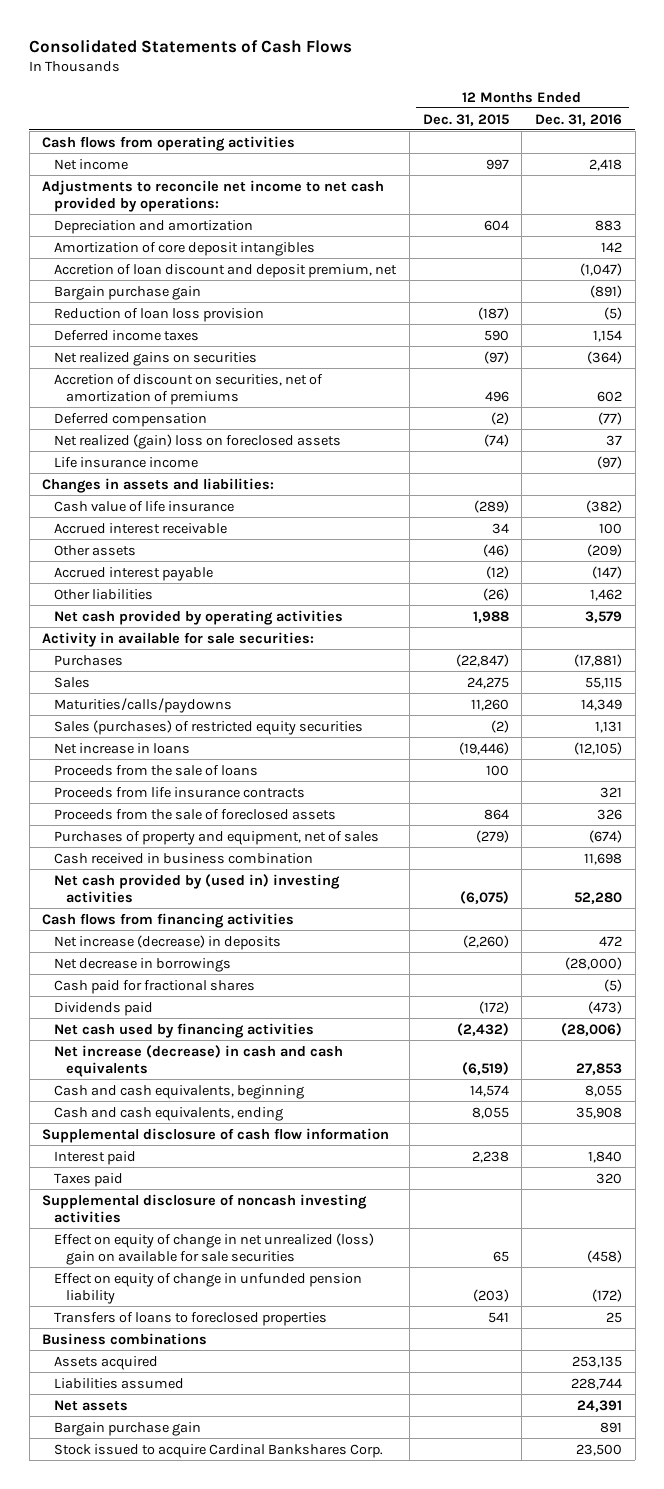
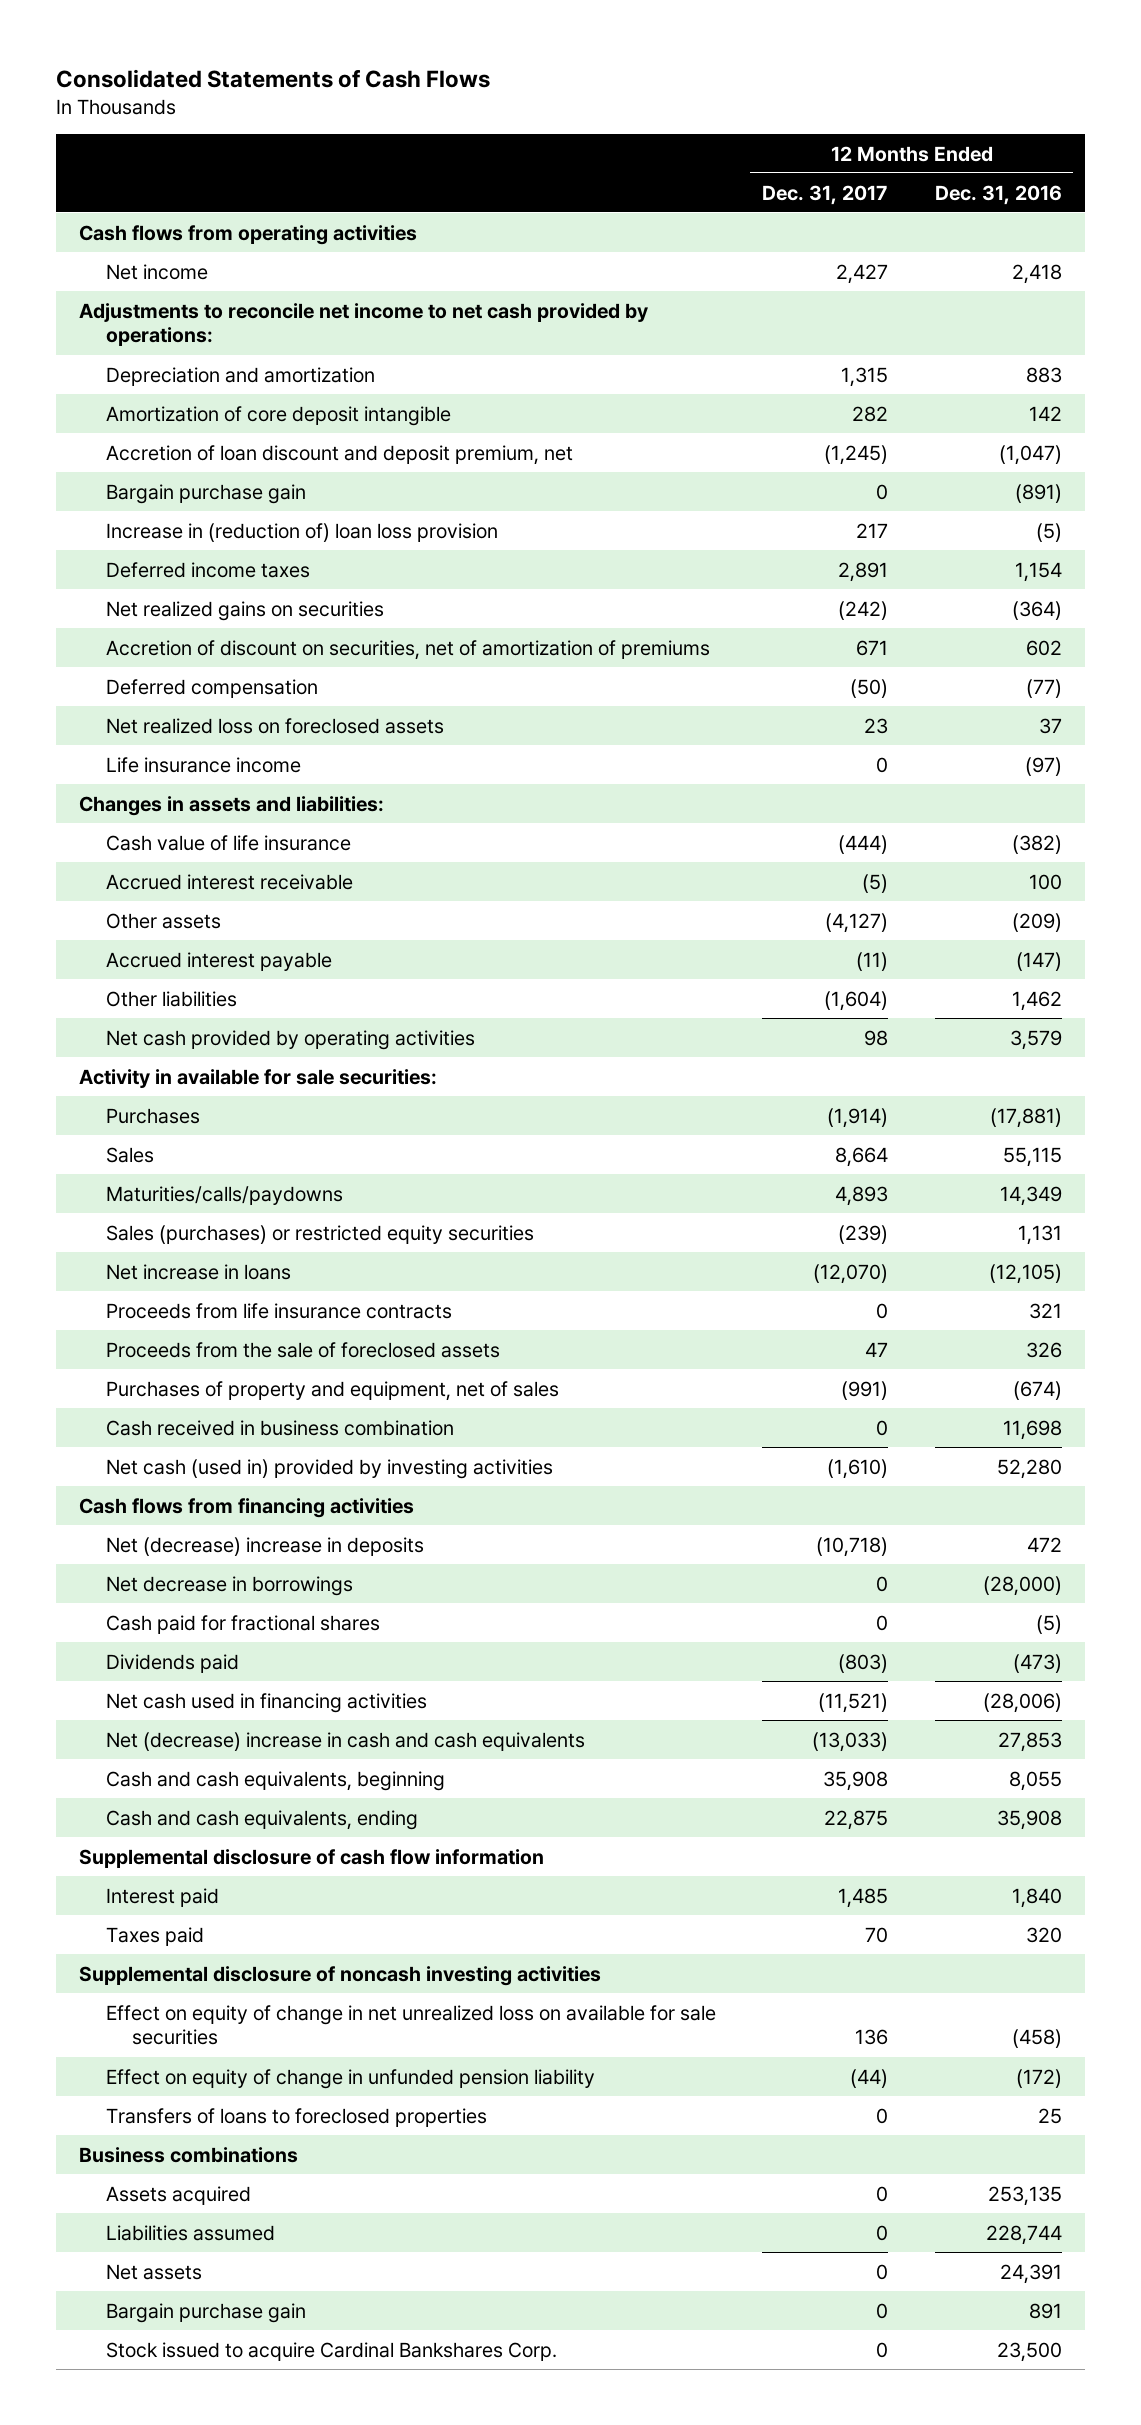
[422,113,509,126] Dec. 31, 2015 -> none
none -> [762,184,889,205] Dec. 31, 2017
[54,241,316,256] Amortization of core deposit intangibles -> [105,405,451,426] Amortization of core deposit intangible
[54,307,265,322] Reduction of loan loss provision -> [105,522,498,542] Increase in (reduction of) loan loss provision
[54,433,342,449] Net realized (gain) loss on foreclosed assets -> [105,717,444,734] Net realized loss on foreclosed assets
[54,719,364,735] Sales (purchases) of restricted equity securities -> [105,1224,534,1244] Sales (purchases) or restricted equity securities
[54,764,259,776] Proceeds from the sale of loans -> none
[54,873,341,903] Net cash provided by (used in) investing activities -> [105,1458,553,1479] Net cash (used in) provided by investing activities
[54,934,282,950] Net increase (decrease) in deposits -> [105,1536,424,1556] Net (decrease) increase in deposits
[54,1022,315,1038] Net cash used by financing activities -> [105,1692,427,1713] Net cash used in financing activities
[54,1044,344,1077] Net increase (decrease) in cash and cash equivalents -> [105,1731,585,1751] Net (decrease) increase in cash and cash equivalents
[54,1232,375,1265] Effect on equity of change in net unrealized (loss) gain on available for sale securities -> [105,2004,716,2046] Effect on equity of change in net unrealized loss on available for sale securities

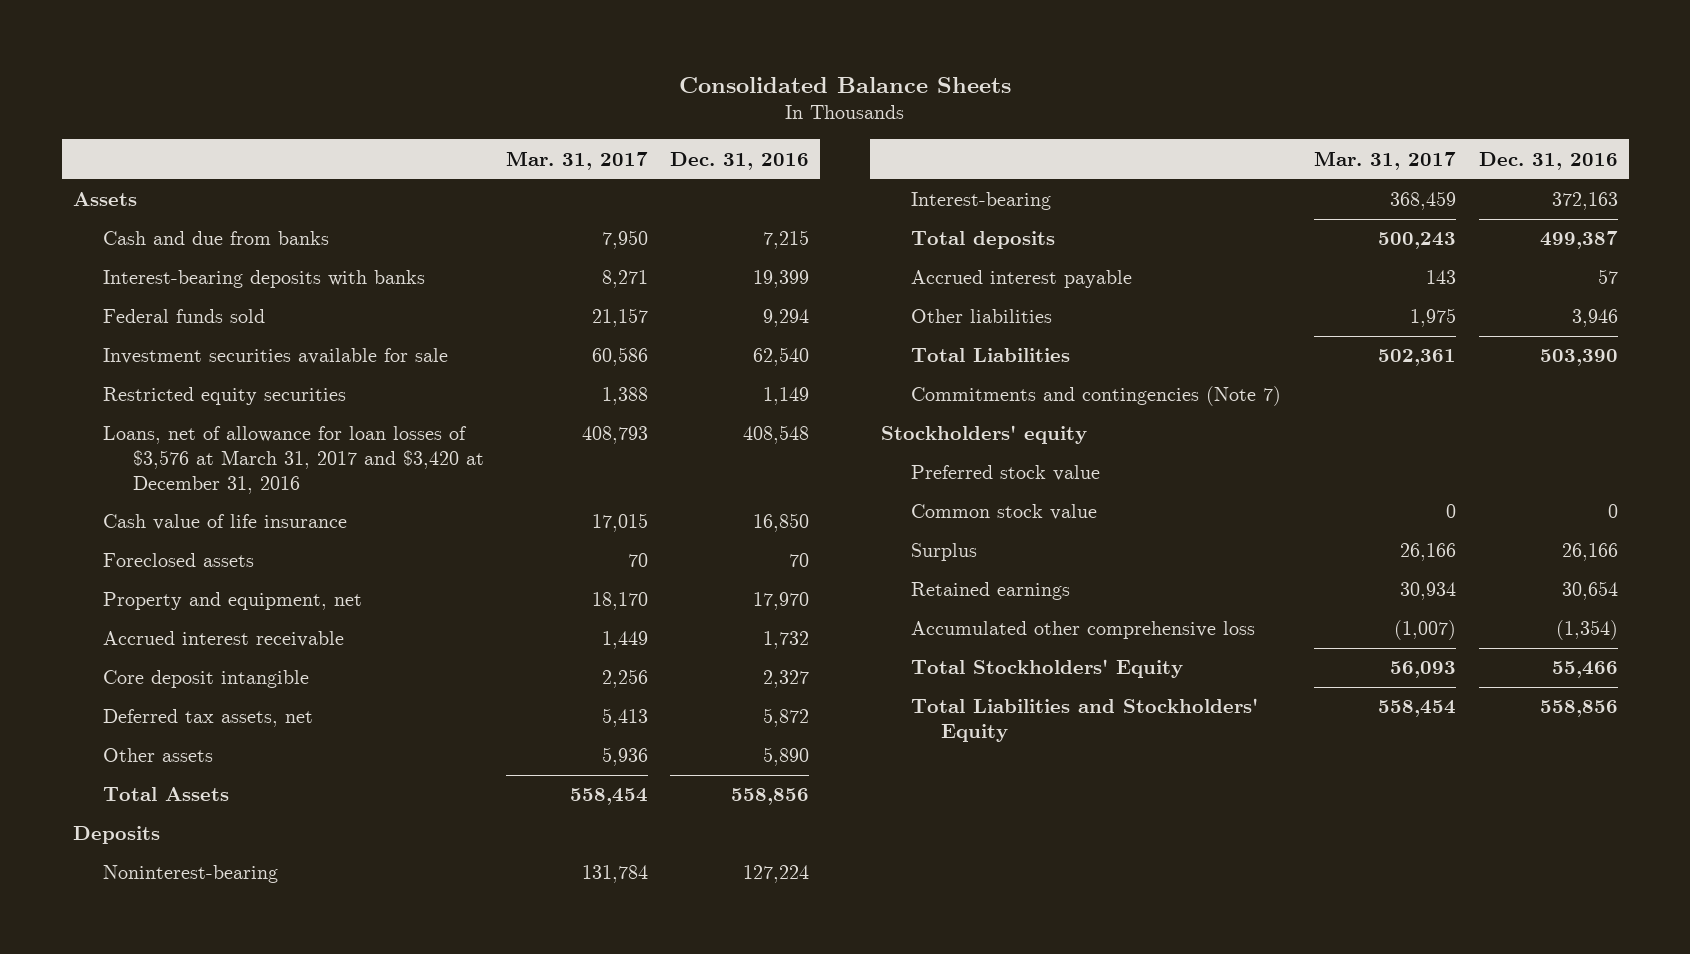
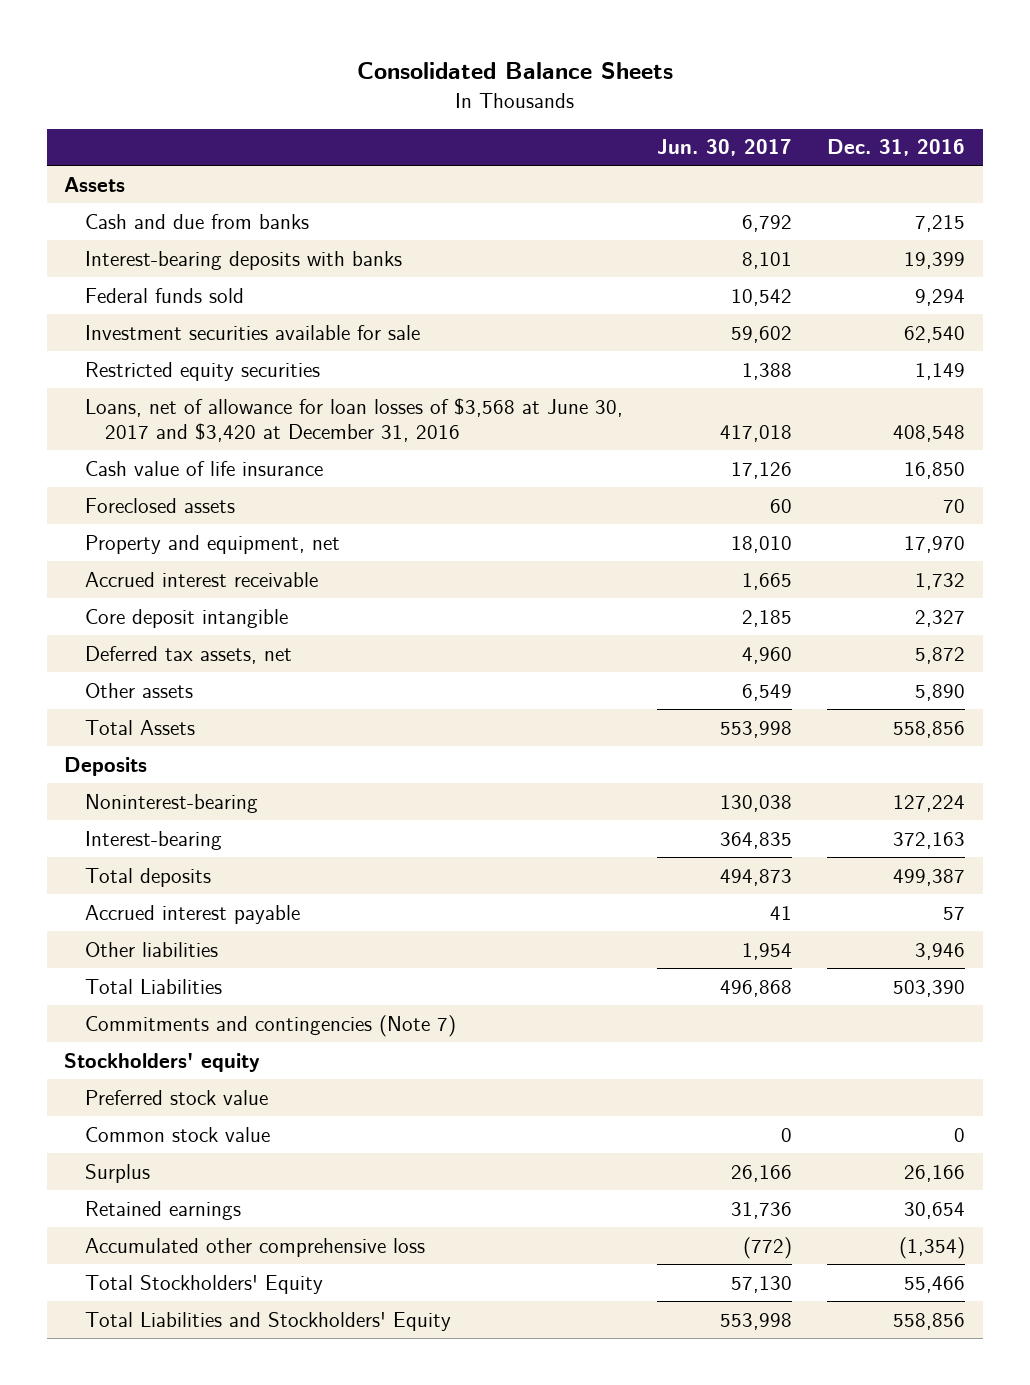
[506,150,649,170] Mar. 31, 2017 -> none
none -> [657,139,793,157] Jun. 30, 2017
[103,426,485,494] Loans, net of allowance for loan losses of $3,576 at March 31, 2017 and $3,420 at December 31, 2016 -> [84,397,623,442] Loans, net of allowance for loan losses of $3,568 at June 30, 2017 and $3,420 at December 31, 2016

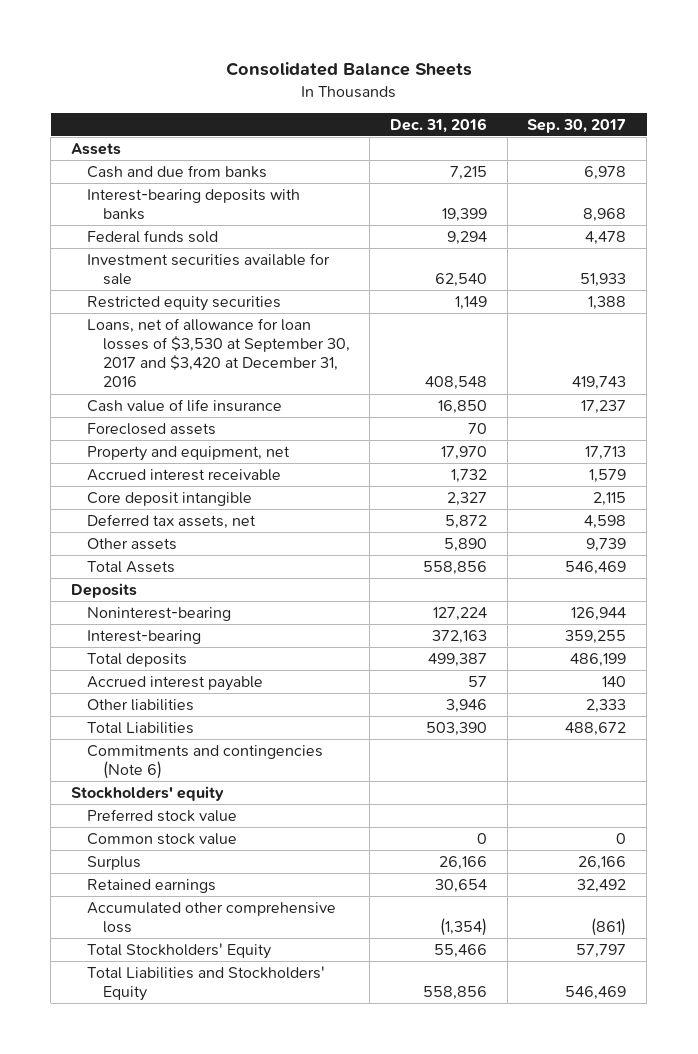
[657,139,793,157] Jun. 30, 2017 -> none
none -> [527,118,627,133] Sep. 30, 2017
[84,397,623,442] Loans, net of allowance for loan losses of $3,568 at June 30, 2017 and $3,420 at December 31, 2016 -> [86,317,350,388] Loans, net of allowance for loan losses of $3,530 at September 30, 2017 and $3,420 at December 31, 2016
[84,1014,456,1037] Commitments and contingencies (Note 7) -> [86,744,323,780] Commitments and contingencies (Note 6)

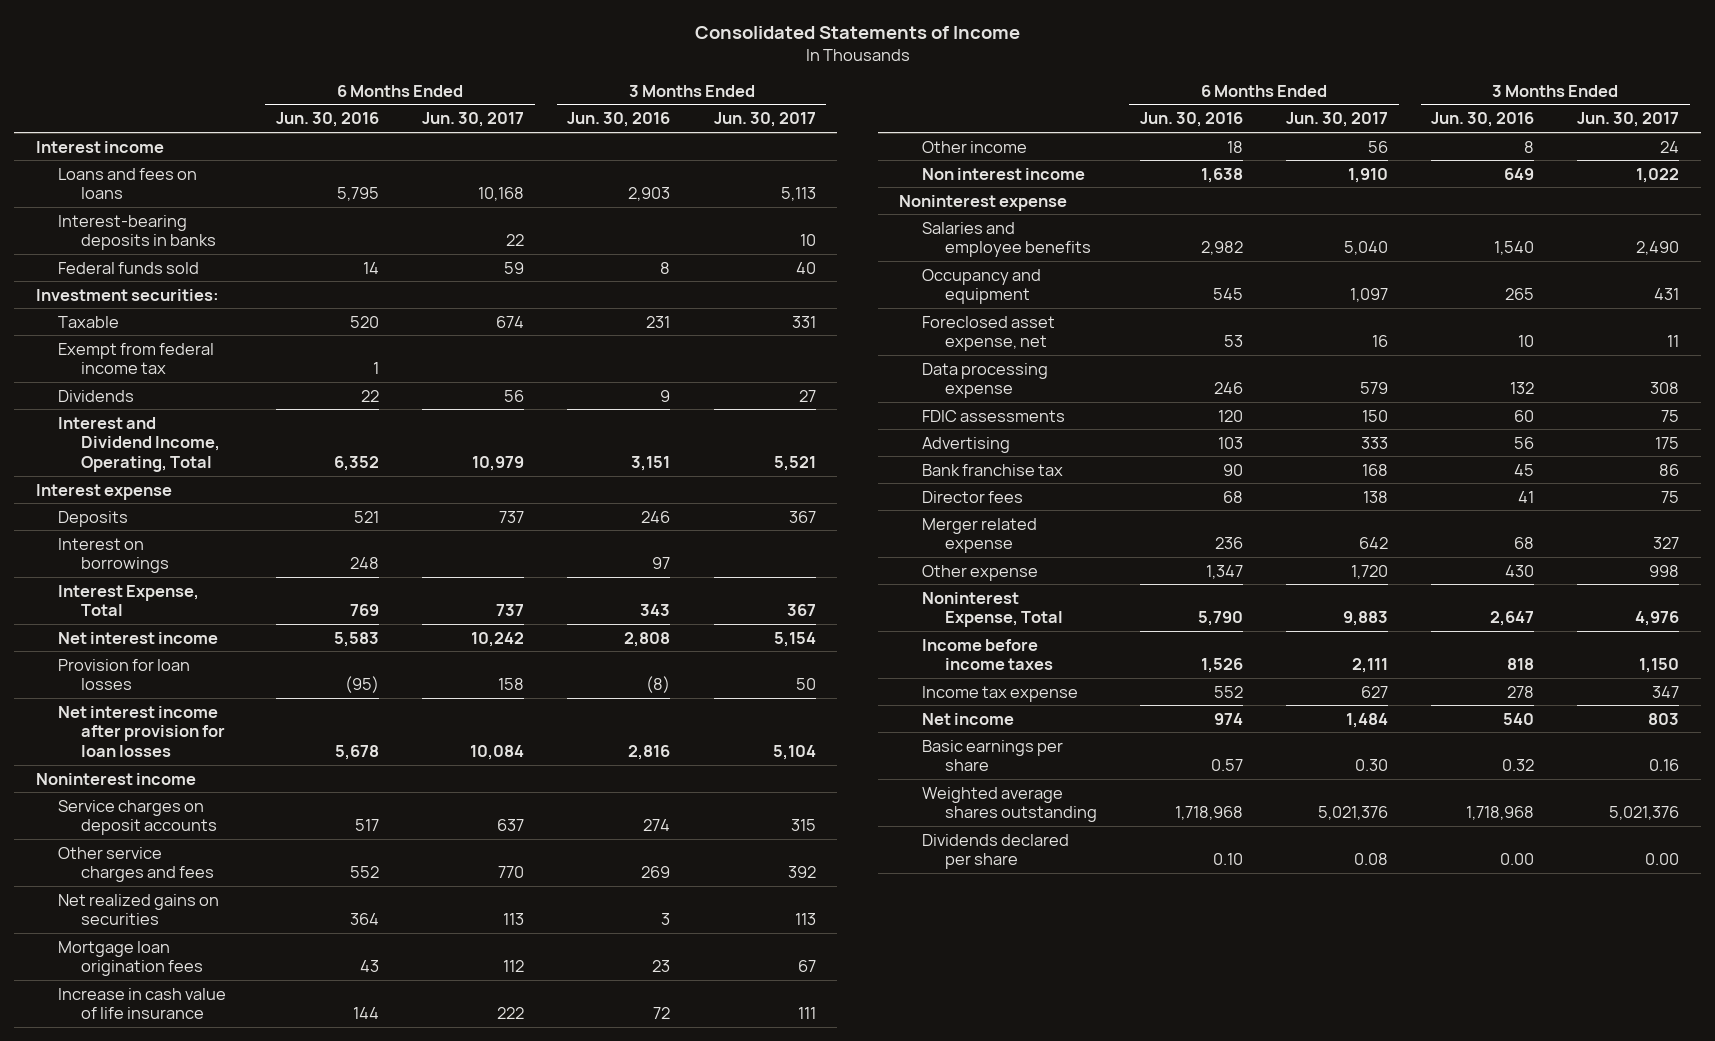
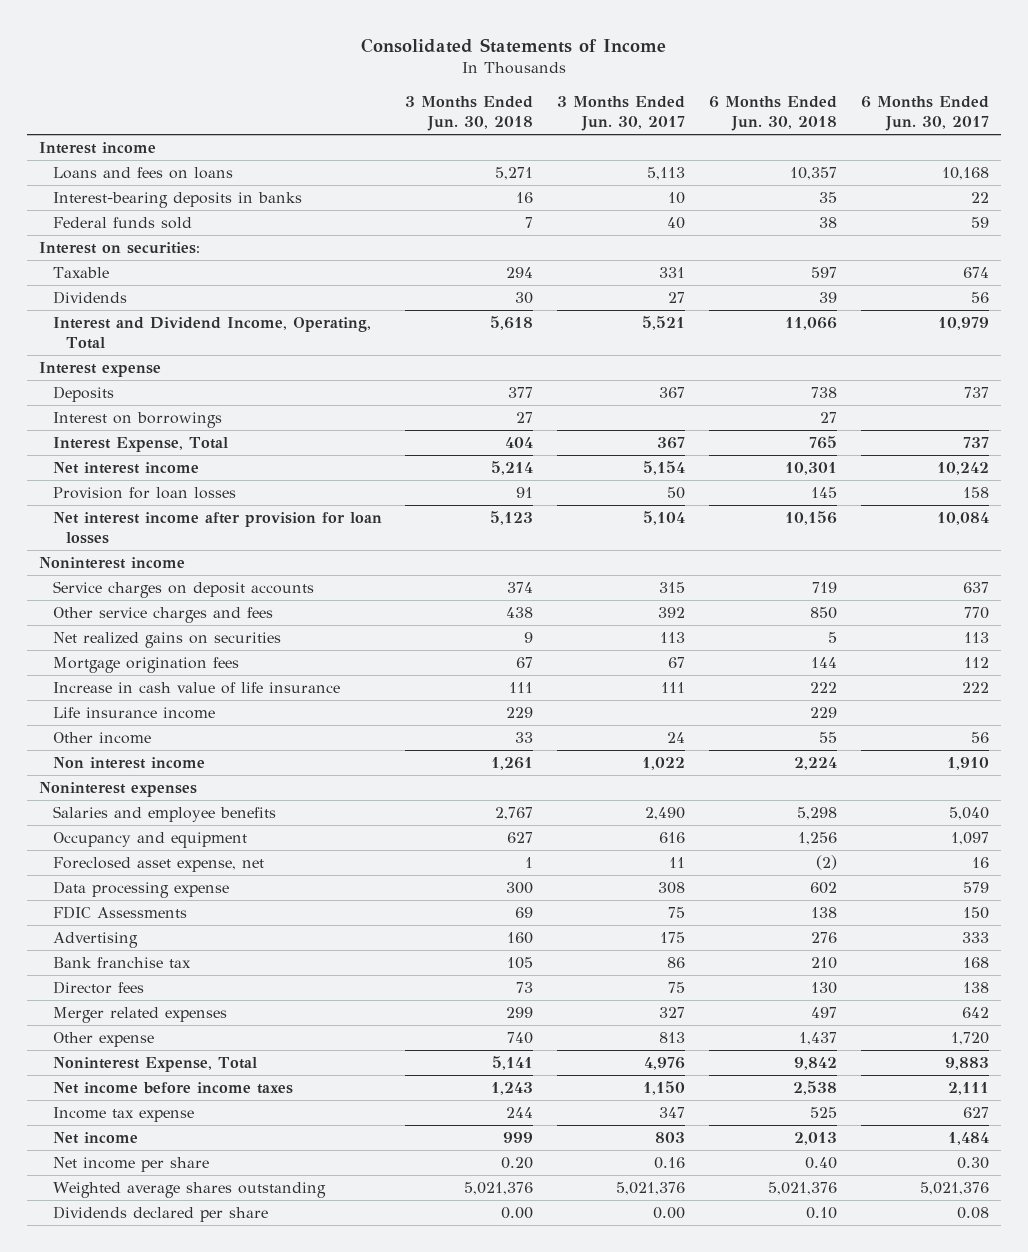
[276,112,380,128] Jun. 30, 2016 -> none
[567,112,671,128] Jun. 30, 2016 -> none
none -> [405,96,534,132] 3 Months Ended Jun. 30, 2018
none -> [709,96,838,132] 6 Months Ended Jun. 30, 2018
[35,288,219,301] Investment securities: -> [38,242,200,255] Interest on securities:
[58,342,215,375] Exempt from federal income tax -> none
[58,940,204,977] Mortgage loan origination fees -> [52,657,239,674] Mortgage origination fees
none -> [52,707,215,720] Life insurance income
[899,194,1068,211] Noninterest expense -> [38,782,197,798] Noninterest expenses
[1654,288,1680,301] 431 -> [659,832,686,844] 616
[922,409,1066,422] FDIC assessments -> [52,906,187,920] FDIC Assessments
[922,517,1038,554] Merger related expense -> [52,1007,227,1024] Merger related expenses
[1649,564,1680,577] 998 -> [659,1032,686,1044] 813
[922,638,1053,671] Income before income taxes -> [52,1082,293,1095] Net income before income taxes
[922,739,1064,772] Basic earnings per share -> [52,1157,209,1173] Net income per share

